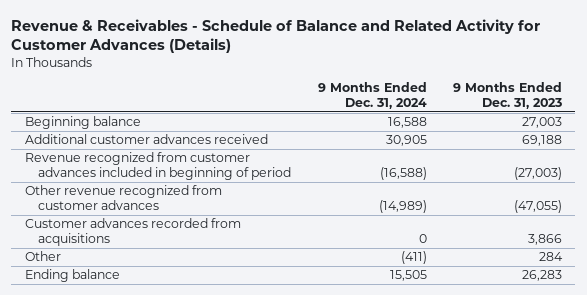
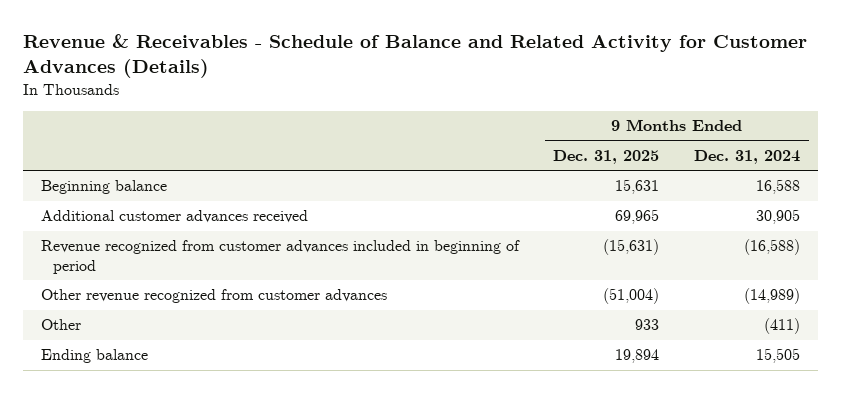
[453,82,563,110] 9 Months Ended Dec. 31, 2023 -> none
none -> [553,149,660,164] Dec. 31, 2025
[24,218,241,247] Customer advances recorded from acquisitions -> none

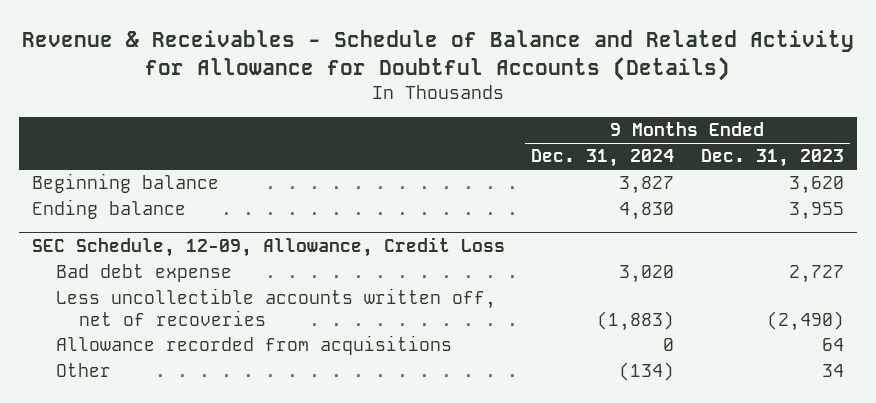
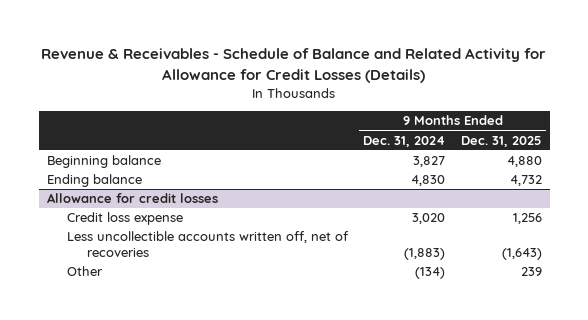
[21,30,854,82] Revenue & Receivables - Schedule of Balance and Related Activity for Allowance for Doubtful Accounts (Details) -> [41,48,547,83] Revenue & Receivables - Schedule of Balance and Related Activity for Allowance for Credit Losses (Details)
[700,149,844,168] Dec. 31, 2023 -> none
none -> [460,135,542,147] Dec. 31, 2025
[32,236,506,257] SEC Schedule, 12-09, Allowance, Credit Loss -> [46,193,218,204] Allowance for credit losses
[55,264,232,283] Bad debt expense -> [66,212,183,226] Credit loss expense
[55,335,452,356] Allowance recorded from acquisitions -> none

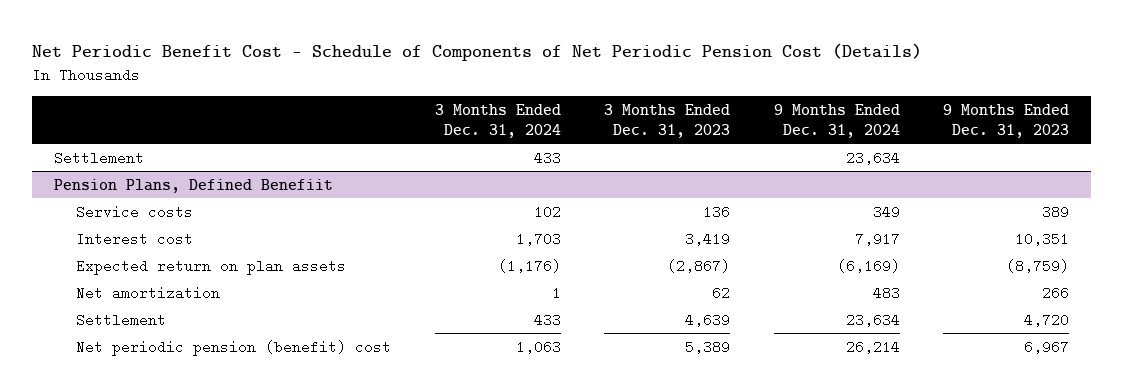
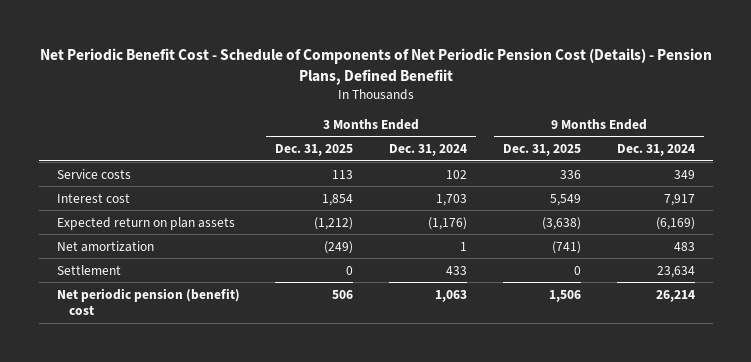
[31,43,922,62] Net Periodic Benefit Cost - Schedule of Components of Net Periodic Pension Cost (Details) -> [39,47,712,85] Net Periodic Benefit Cost - Schedule of Components of Net Periodic Pension Cost (Details) - Pension Plans, Defined Benefiit
[604,103,731,138] 3 Months Ended Dec. 31, 2023 -> none
[943,103,1070,138] 9 Months Ended Dec. 31, 2023 -> none
none -> [275,144,354,157] Dec. 31, 2025
none -> [502,144,581,157] Dec. 31, 2025
[53,150,144,165] Settlement -> none
[53,178,333,193] Pension Plans, Defined Benefiit -> none

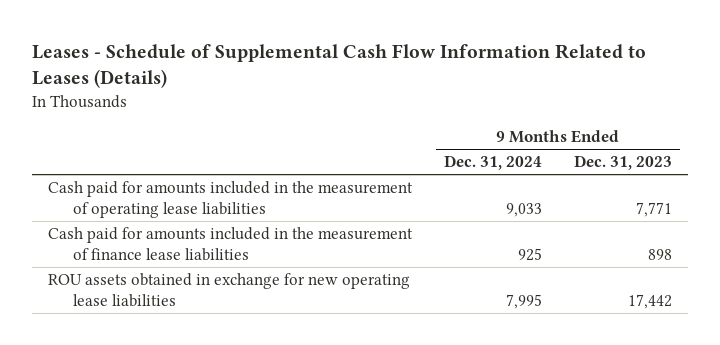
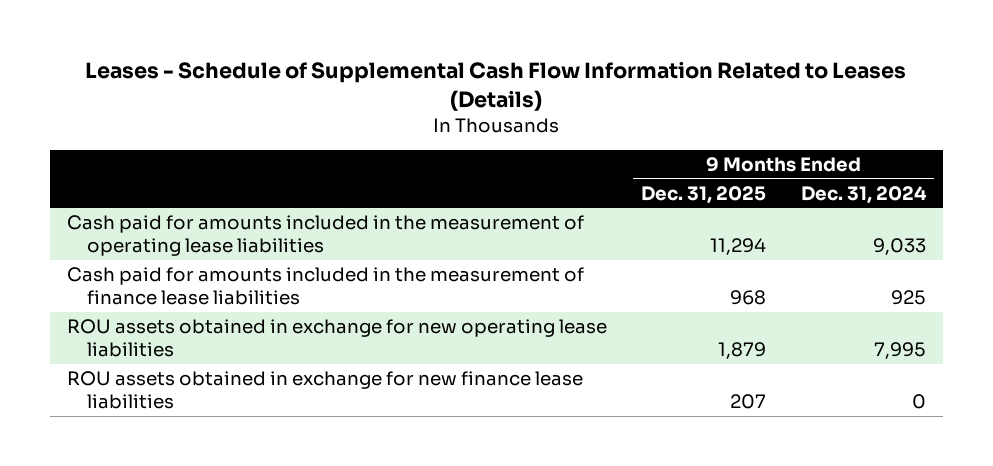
[573,155,672,171] Dec. 31, 2023 -> none
none -> [641,185,767,204] Dec. 31, 2025
none -> [66,370,583,410] ROU assets obtained in exchange for new finance lease liabilities

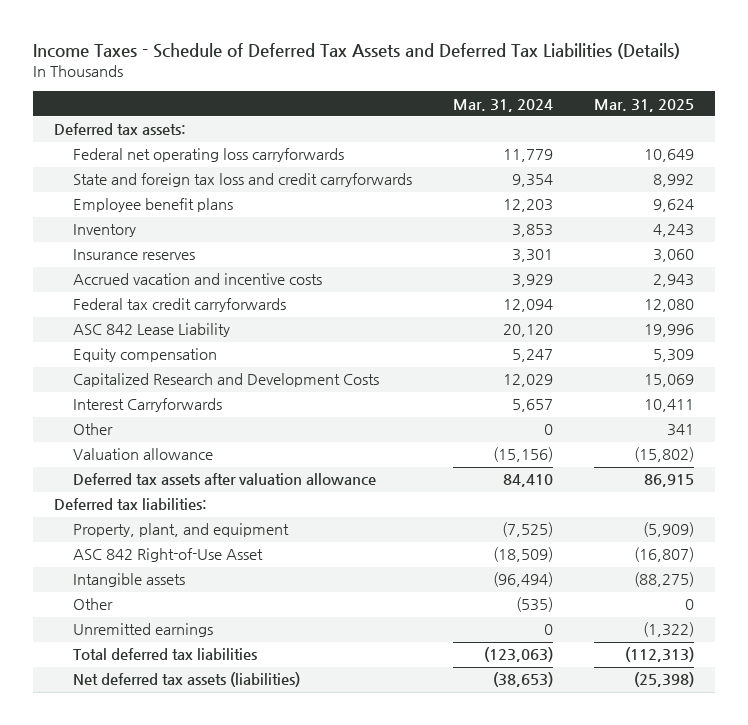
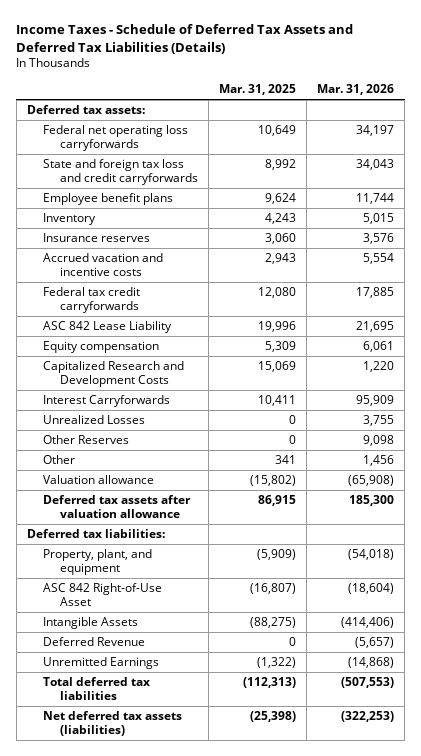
[453,98,554,112] Mar. 31, 2024 -> none
none -> [317,84,395,96] Mar. 31, 2026
none -> [43,415,146,425] Unrealized Losses
none -> [43,435,130,445] Other Reserves
[72,598,113,611] Other -> none
[72,573,185,588] Intangible assets -> [43,617,139,630] Intangible Assets
none -> [43,637,146,647] Deferred Revenue
[72,623,213,638] Unremitted earnings -> [43,657,160,670] Unremitted Earnings

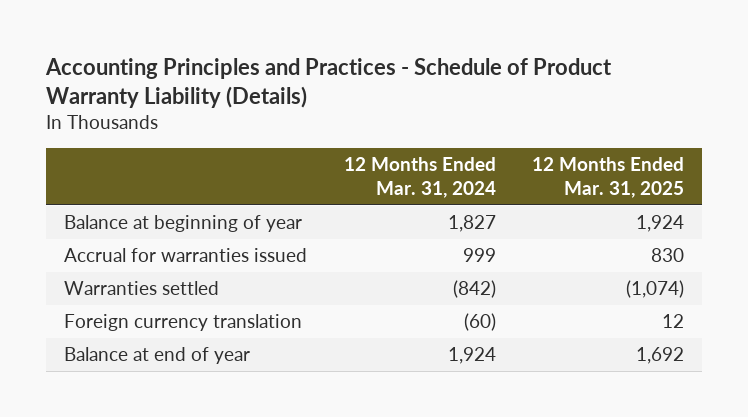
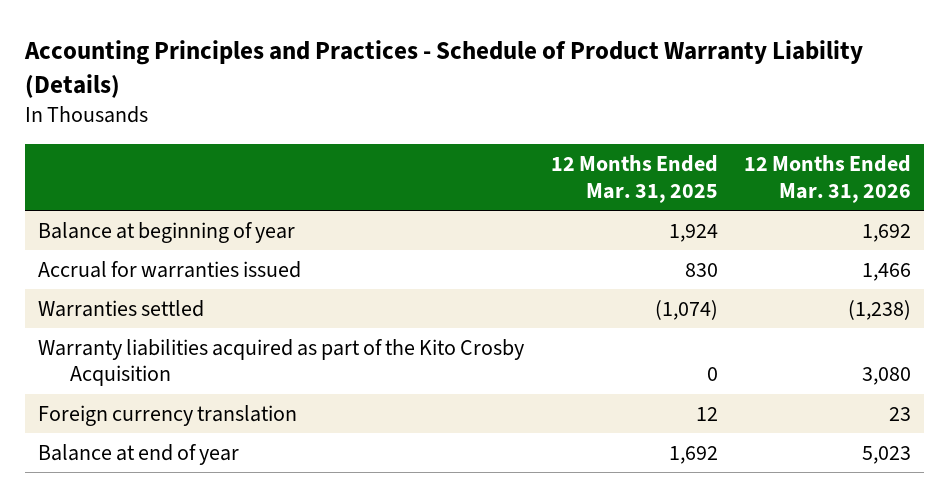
[343,157,496,198] 12 Months Ended Mar. 31, 2024 -> none
none -> [744,155,912,203] 12 Months Ended Mar. 31, 2026
none -> [38,338,525,387] Warranty liabilities acquired as part of the Kito Crosby Acquisition

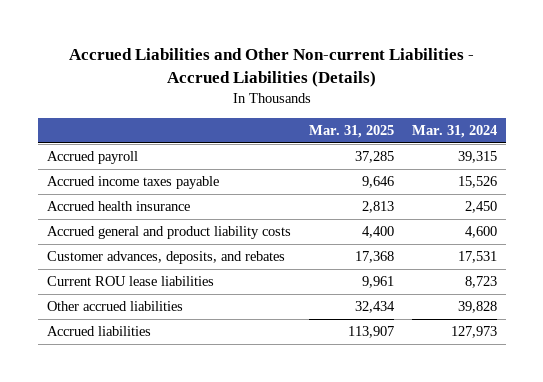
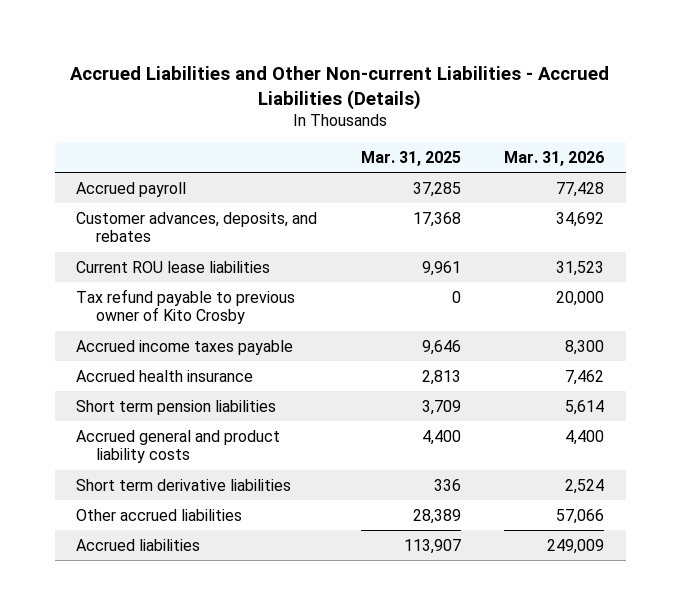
[411,125,497,139] Mar. 31, 2024 -> none
none -> [504,151,605,167] Mar. 31, 2026
[46,251,285,265] Customer advances, deposits, and rebates -> [76,211,318,243] Customer advances, deposits, and rebates
[46,276,214,287] Current ROU lease liabilities -> [76,260,271,273] Current ROU lease liabilities
none -> [76,288,296,325] Tax refund payable to previous owner of Kito Crosby
none -> [76,399,277,415] Short term pension liabilities
none -> [76,478,292,491] Short term derivative liabilities
[354,301,395,314] 32,434 -> [412,508,461,524] 28,389

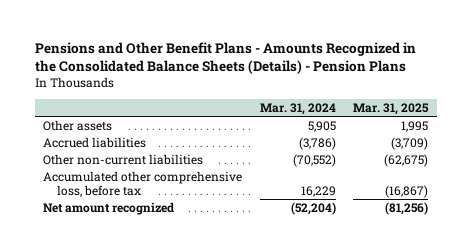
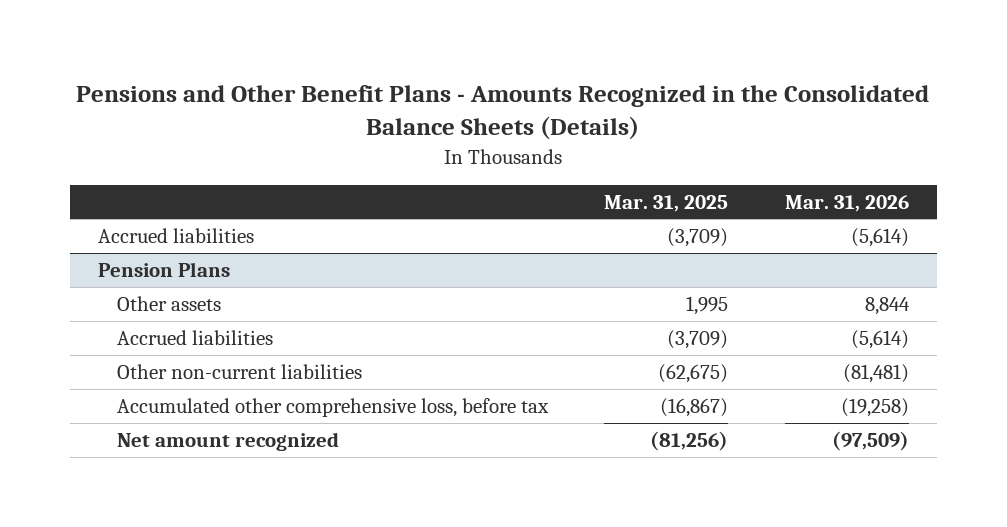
[34,42,416,75] Pensions and Other Benefit Plans - Amounts Recognized in the Consolidated Balance Sheets (Details) - Pension Plans -> [76,85,930,141] Pensions and Other Benefit Plans - Amounts Recognized in the Consolidated Balance Sheets (Details)
[259,102,336,115] Mar. 31, 2024 -> none
none -> [784,194,909,212] Mar. 31, 2026
none -> [97,227,254,243] Accrued liabilities
none -> [97,261,230,277] Pension Plans

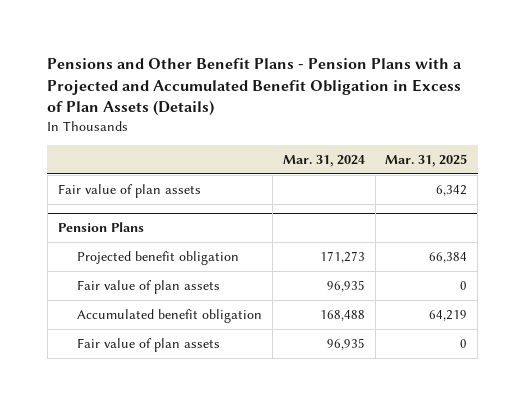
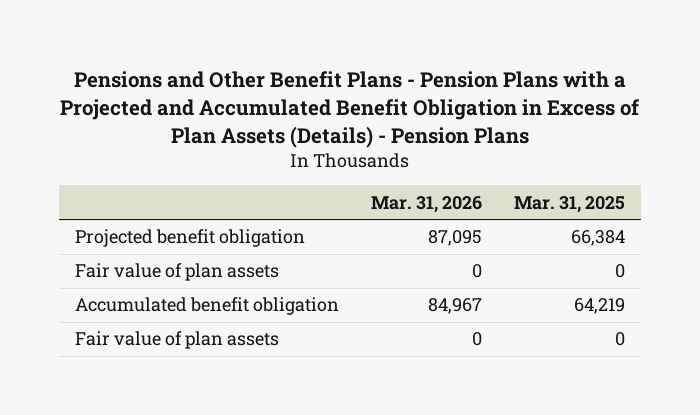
[47,58,463,117] Pensions and Other Benefit Plans - Pension Plans with a Projected and Accumulated Benefit Obligation in Excess of Plan Assets (Details) -> [59,71,640,148] Pensions and Other Benefit Plans - Pension Plans with a Projected and Accumulated Benefit Obligation in Excess of Plan Assets (Details) - Pension Plans
[282,154,365,167] Mar. 31, 2024 -> none
none -> [370,195,482,213] Mar. 31, 2026
[57,183,201,198] Fair value of plan assets -> none
[57,221,144,232] Pension Plans -> none

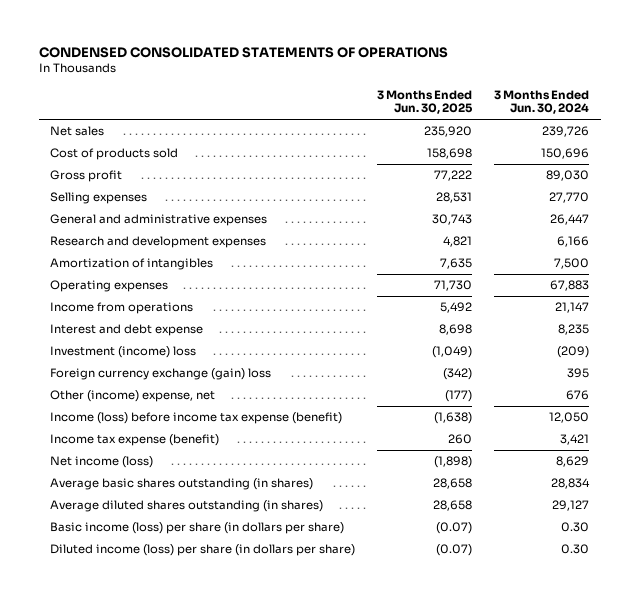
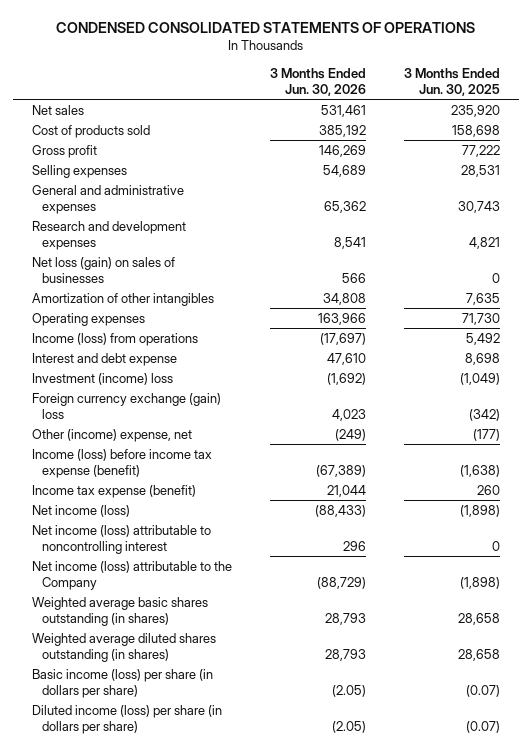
[494,89,590,115] 3 Months Ended Jun. 30, 2024 -> none
none -> [270,67,367,96] 3 Months Ended Jun. 30, 2026
none -> [31,256,175,283] Net loss (gain) on sales of businesses
[49,258,213,271] Amortization of intangibles -> [31,292,214,306] Amortization of other intangibles
[49,302,193,315] Income from operations -> [31,332,198,346] Income (loss) from operations
none -> [31,524,211,554] Net income (loss) attributable to noncontrolling interest
none -> [31,560,232,590] Net income (loss) attributable to the Company
[49,478,313,491] Average basic shares outstanding (in shares) -> [31,596,208,626] Weighted average basic shares outstanding (in shares)
[49,500,323,513] Average diluted shares outstanding (in shares) -> [31,632,216,662] Weighted average diluted shares outstanding (in shares)

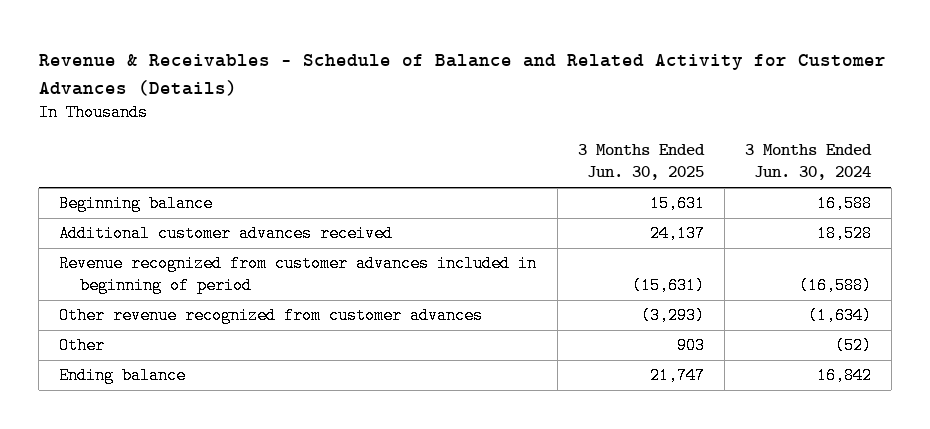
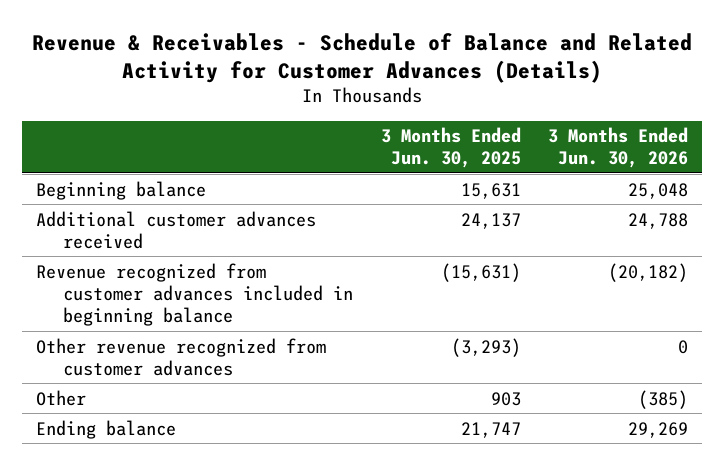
[744,144,872,181] 3 Months Ended Jun. 30, 2024 -> none
none -> [548,127,689,169] 3 Months Ended Jun. 30, 2026
[59,255,538,295] Revenue recognized from customer advances included in beginning of period -> [35,262,354,326] Revenue recognized from customer advances included in beginning balance

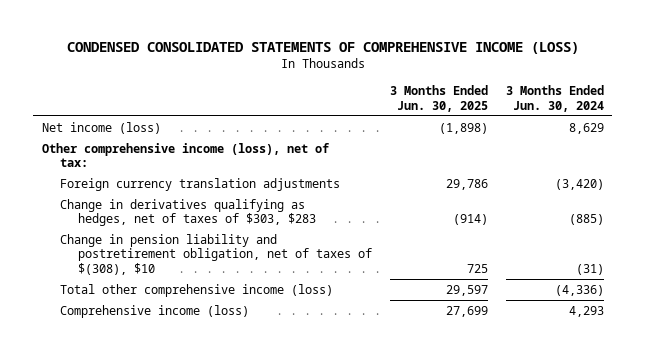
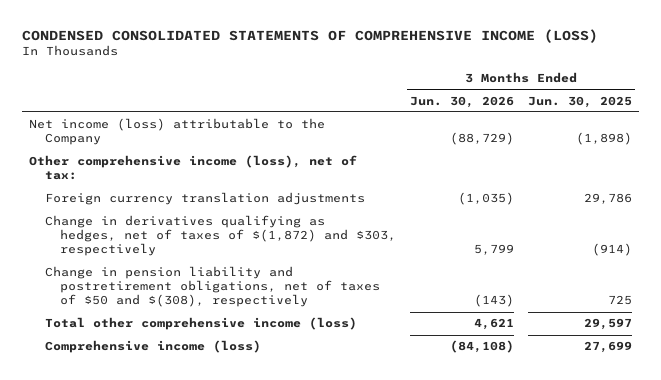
[505,85,604,112] 3 Months Ended Jun. 30, 2024 -> none
none -> [410,95,515,108] Jun. 30, 2026
[41,121,161,134] Net income (loss) -> [28,118,325,146] Net income (loss) attributable to the Company
[59,198,317,227] Change in derivatives qualifying as hedges, net of taxes of $303, $283 -> [44,215,397,257] Change in derivatives qualifying as hedges, net of taxes of $(1,872) and $303, respectively
[59,233,373,276] Change in pension liability and postretirement obligation, net of taxes of $(308), $10 -> [44,266,381,308] Change in pension liability and postretirement obligations, net of taxes of $50 and $(308), respectively

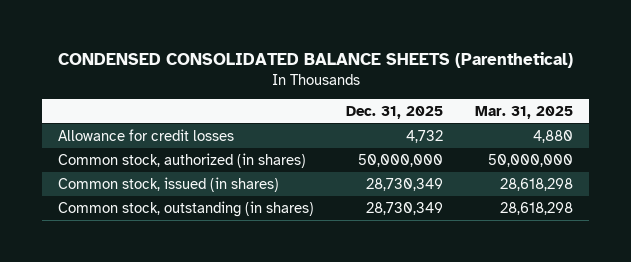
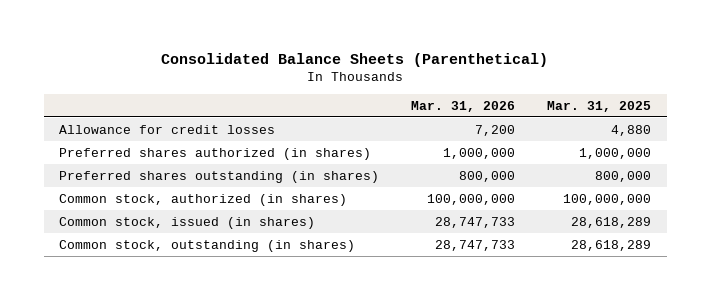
[57,51,573,68] CONDENSED CONSOLIDATED BALANCE SHEETS (Parenthetical) -> [161,52,549,67] Consolidated Balance Sheets (Parenthetical)
[346,106,444,120] Dec. 31, 2025 -> none
none -> [411,100,516,112] Mar. 31, 2026
none -> [59,147,372,160] Preferred shares authorized (in shares)
none -> [59,170,380,183] Preferred shares outstanding (in shares)
[487,153,573,167] 50,000,000 -> [562,193,651,205] 100,000,000
[499,177,573,191] 28,618,298 -> [570,216,651,228] 28,618,289
[499,201,573,215] 28,618,298 -> [570,239,651,251] 28,618,289

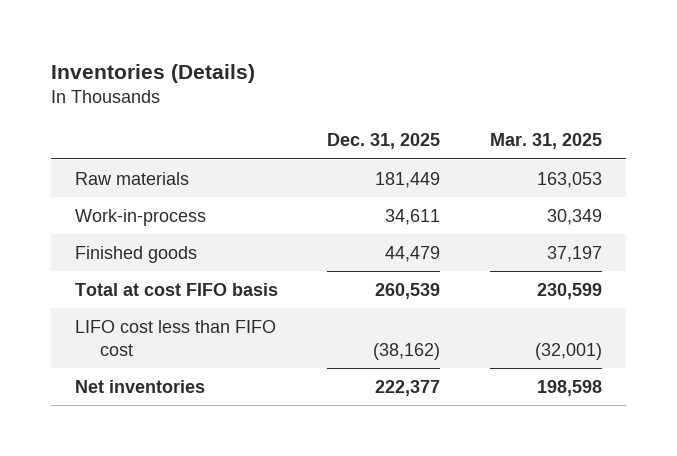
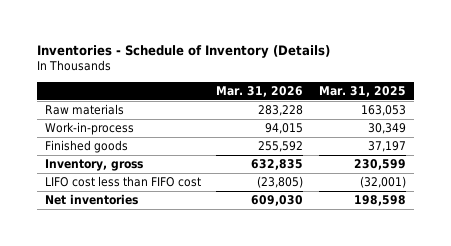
[50,63,255,83] Inventories (Details) -> [36,44,330,58] Inventories - Schedule of Inventory (Details)
[327,133,441,150] Dec. 31, 2025 -> none
none -> [216,85,304,97] Mar. 31, 2026
[75,282,279,296] Total at cost FIFO basis -> [44,159,143,172] Inventory, gross

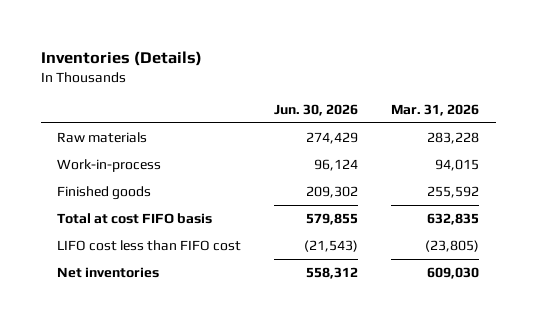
[36,44,330,58] Inventories - Schedule of Inventory (Details) -> [40,50,202,66] Inventories (Details)
[318,85,406,97] Mar. 31, 2025 -> none
none -> [274,104,359,117] Jun. 30, 2026
[44,159,143,172] Inventory, gross -> [57,213,213,225] Total at cost FIFO basis

